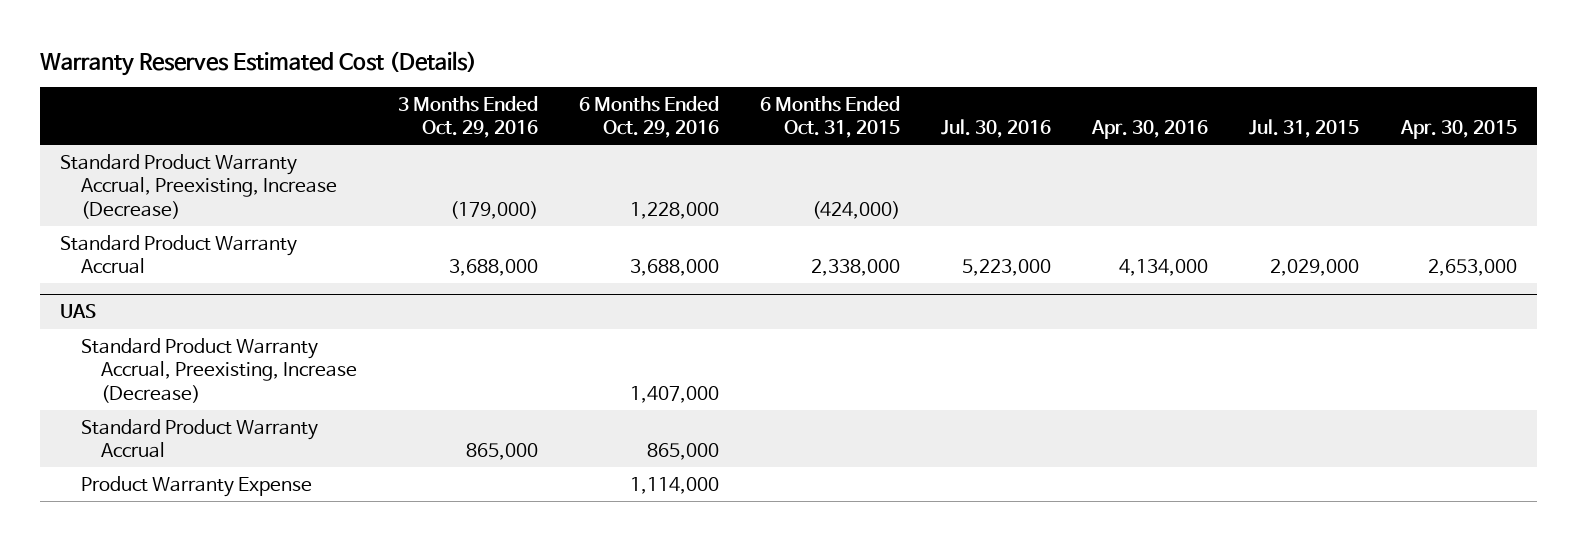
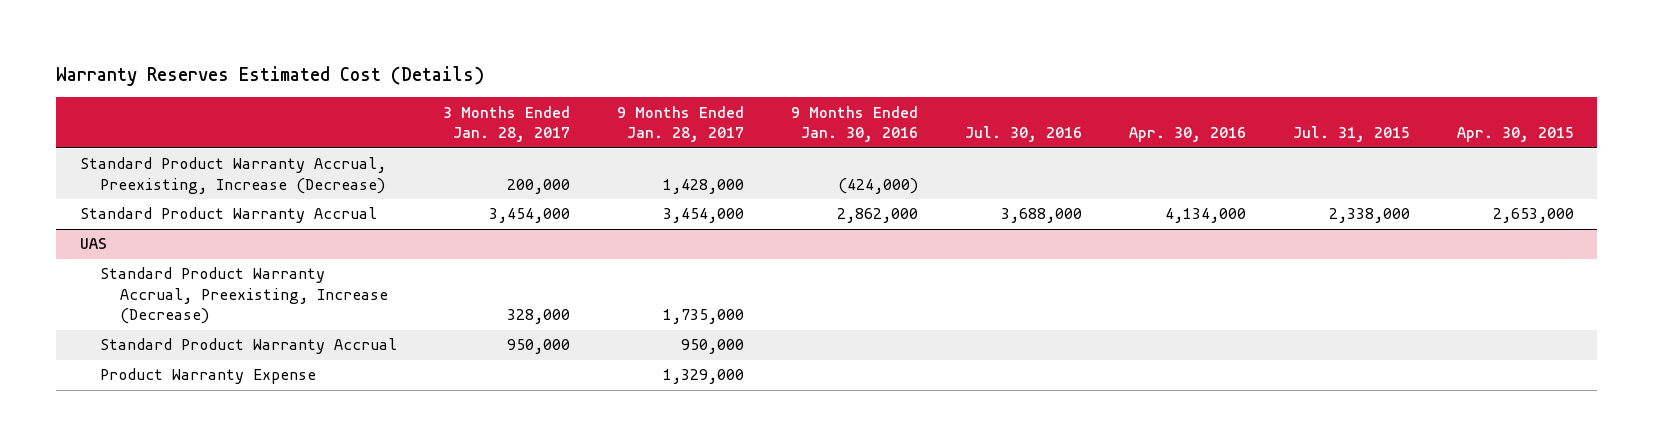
[397,95,538,139] 3 Months Ended Oct. 29, 2016 -> none
[578,95,719,139] 6 Months Ended Oct. 29, 2016 -> none
[760,95,901,139] 6 Months Ended Oct. 31, 2015 -> none
none -> [443,105,571,143] 3 Months Ended Jan. 28, 2017
none -> [617,105,745,143] 9 Months Ended Jan. 28, 2017
none -> [791,105,919,143] 9 Months Ended Jan. 30, 2016
[962,259,1052,277] 5,223,000 -> [1001,208,1083,224] 3,688,000
[1270,259,1360,277] 2,029,000 -> [1328,208,1410,224] 2,338,000

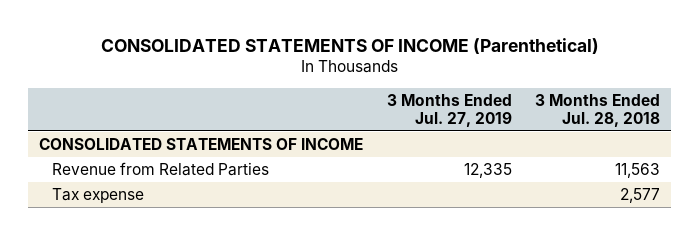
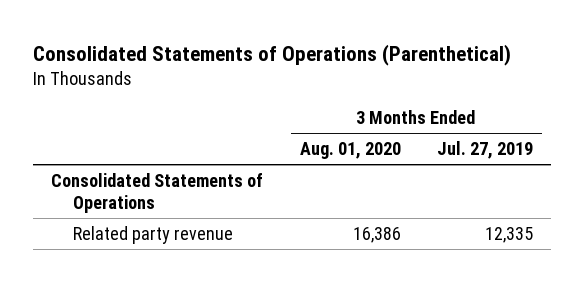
[100,37,599,54] CONSOLIDATED STATEMENTS OF INCOME (Parenthetical) -> [33,43,512,66] Consolidated Statements of Operations (Parenthetical)
[534,93,660,127] 3 Months Ended Jul. 28, 2018 -> none
none -> [299,141,401,159] Aug. 01, 2020
[51,187,144,203] Tax expense -> none
[39,137,364,150] CONSOLIDATED STATEMENTS OF INCOME -> [51,172,264,213] Consolidated Statements of Operations
[51,161,269,176] Revenue from Related Parties -> [72,225,233,244] Related party revenue

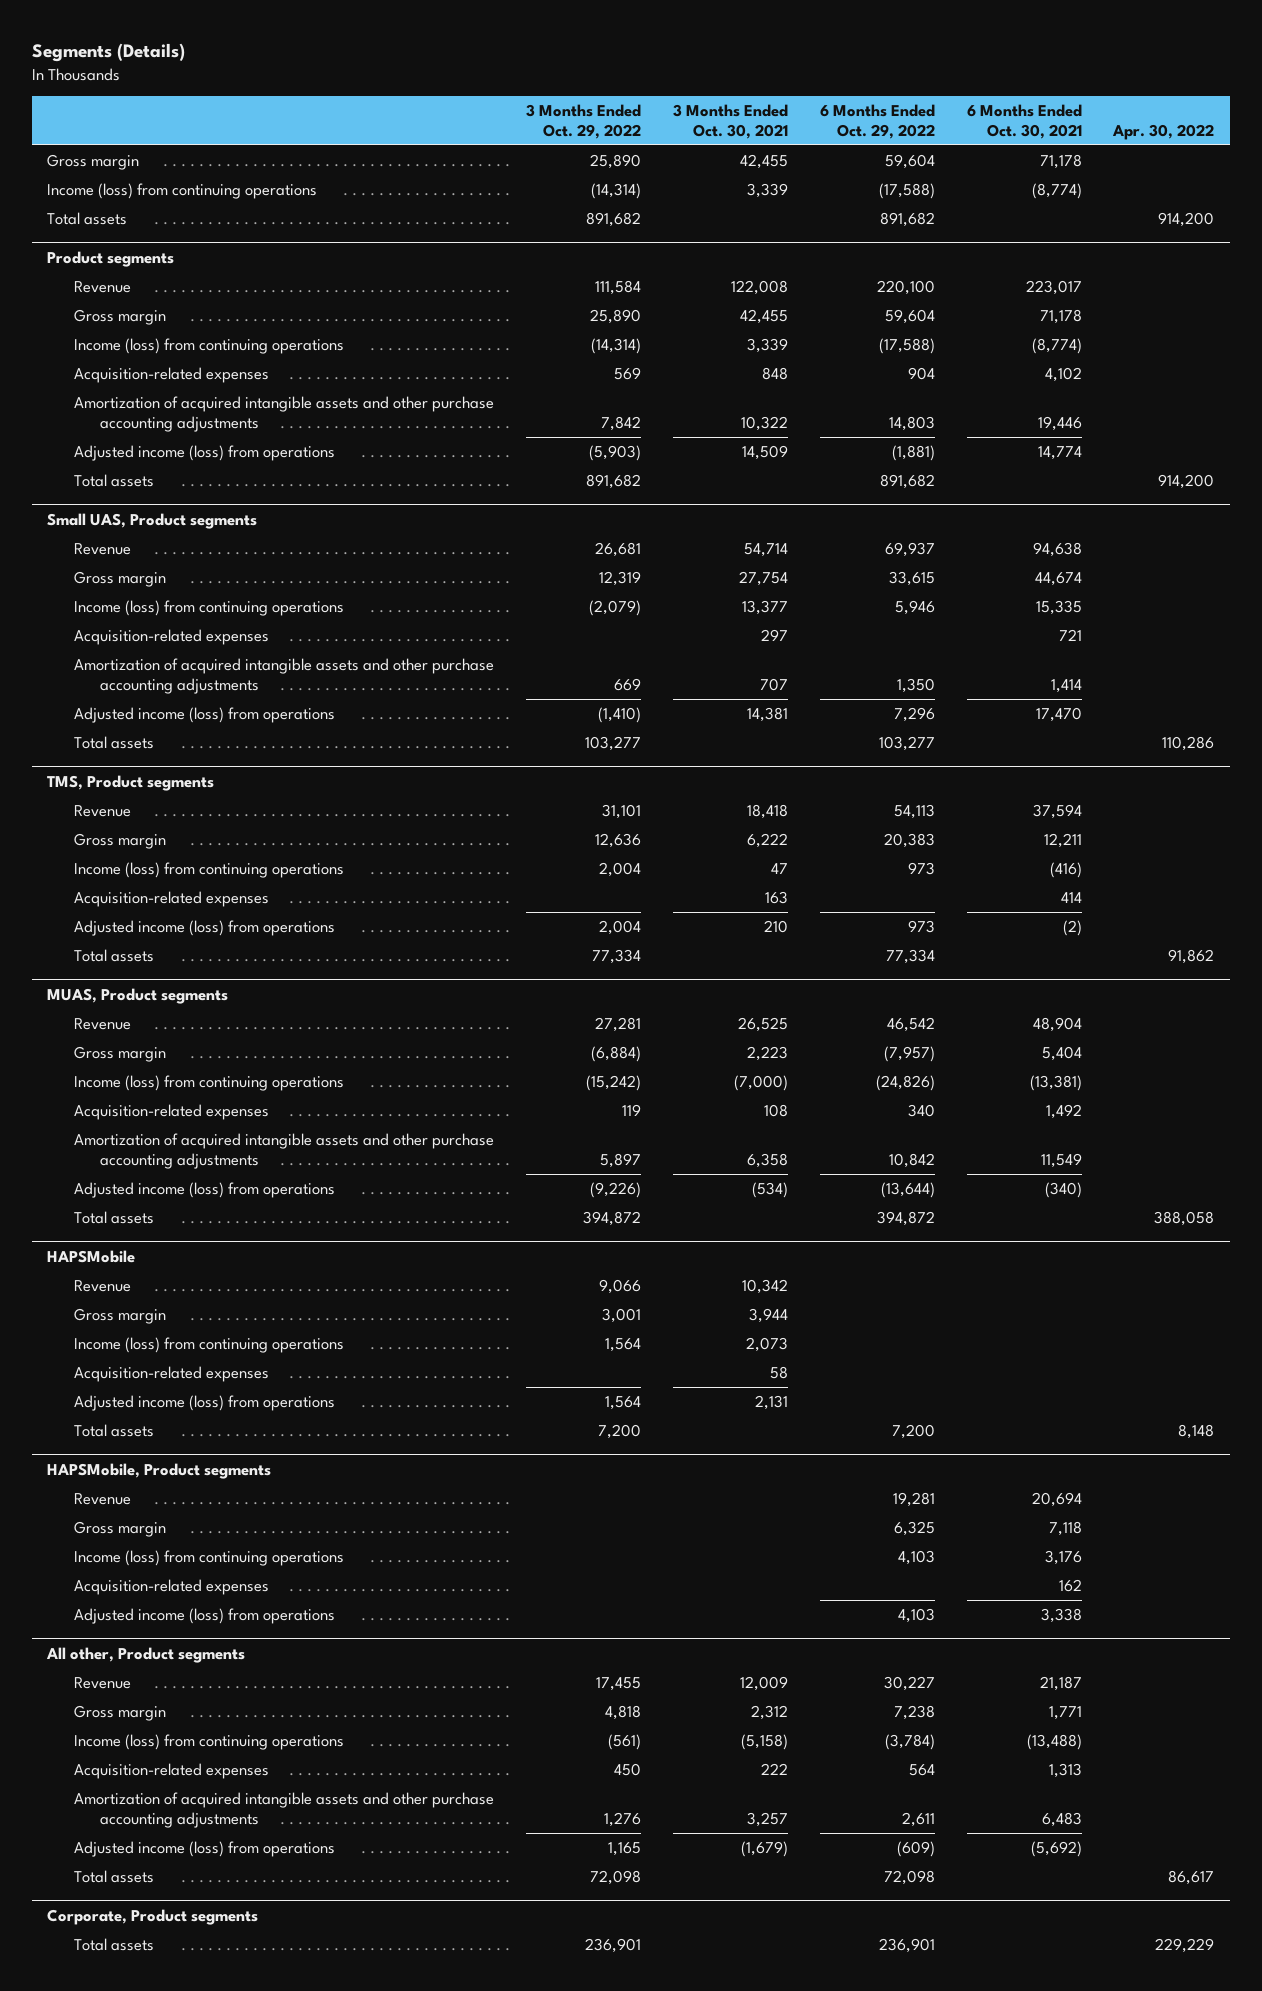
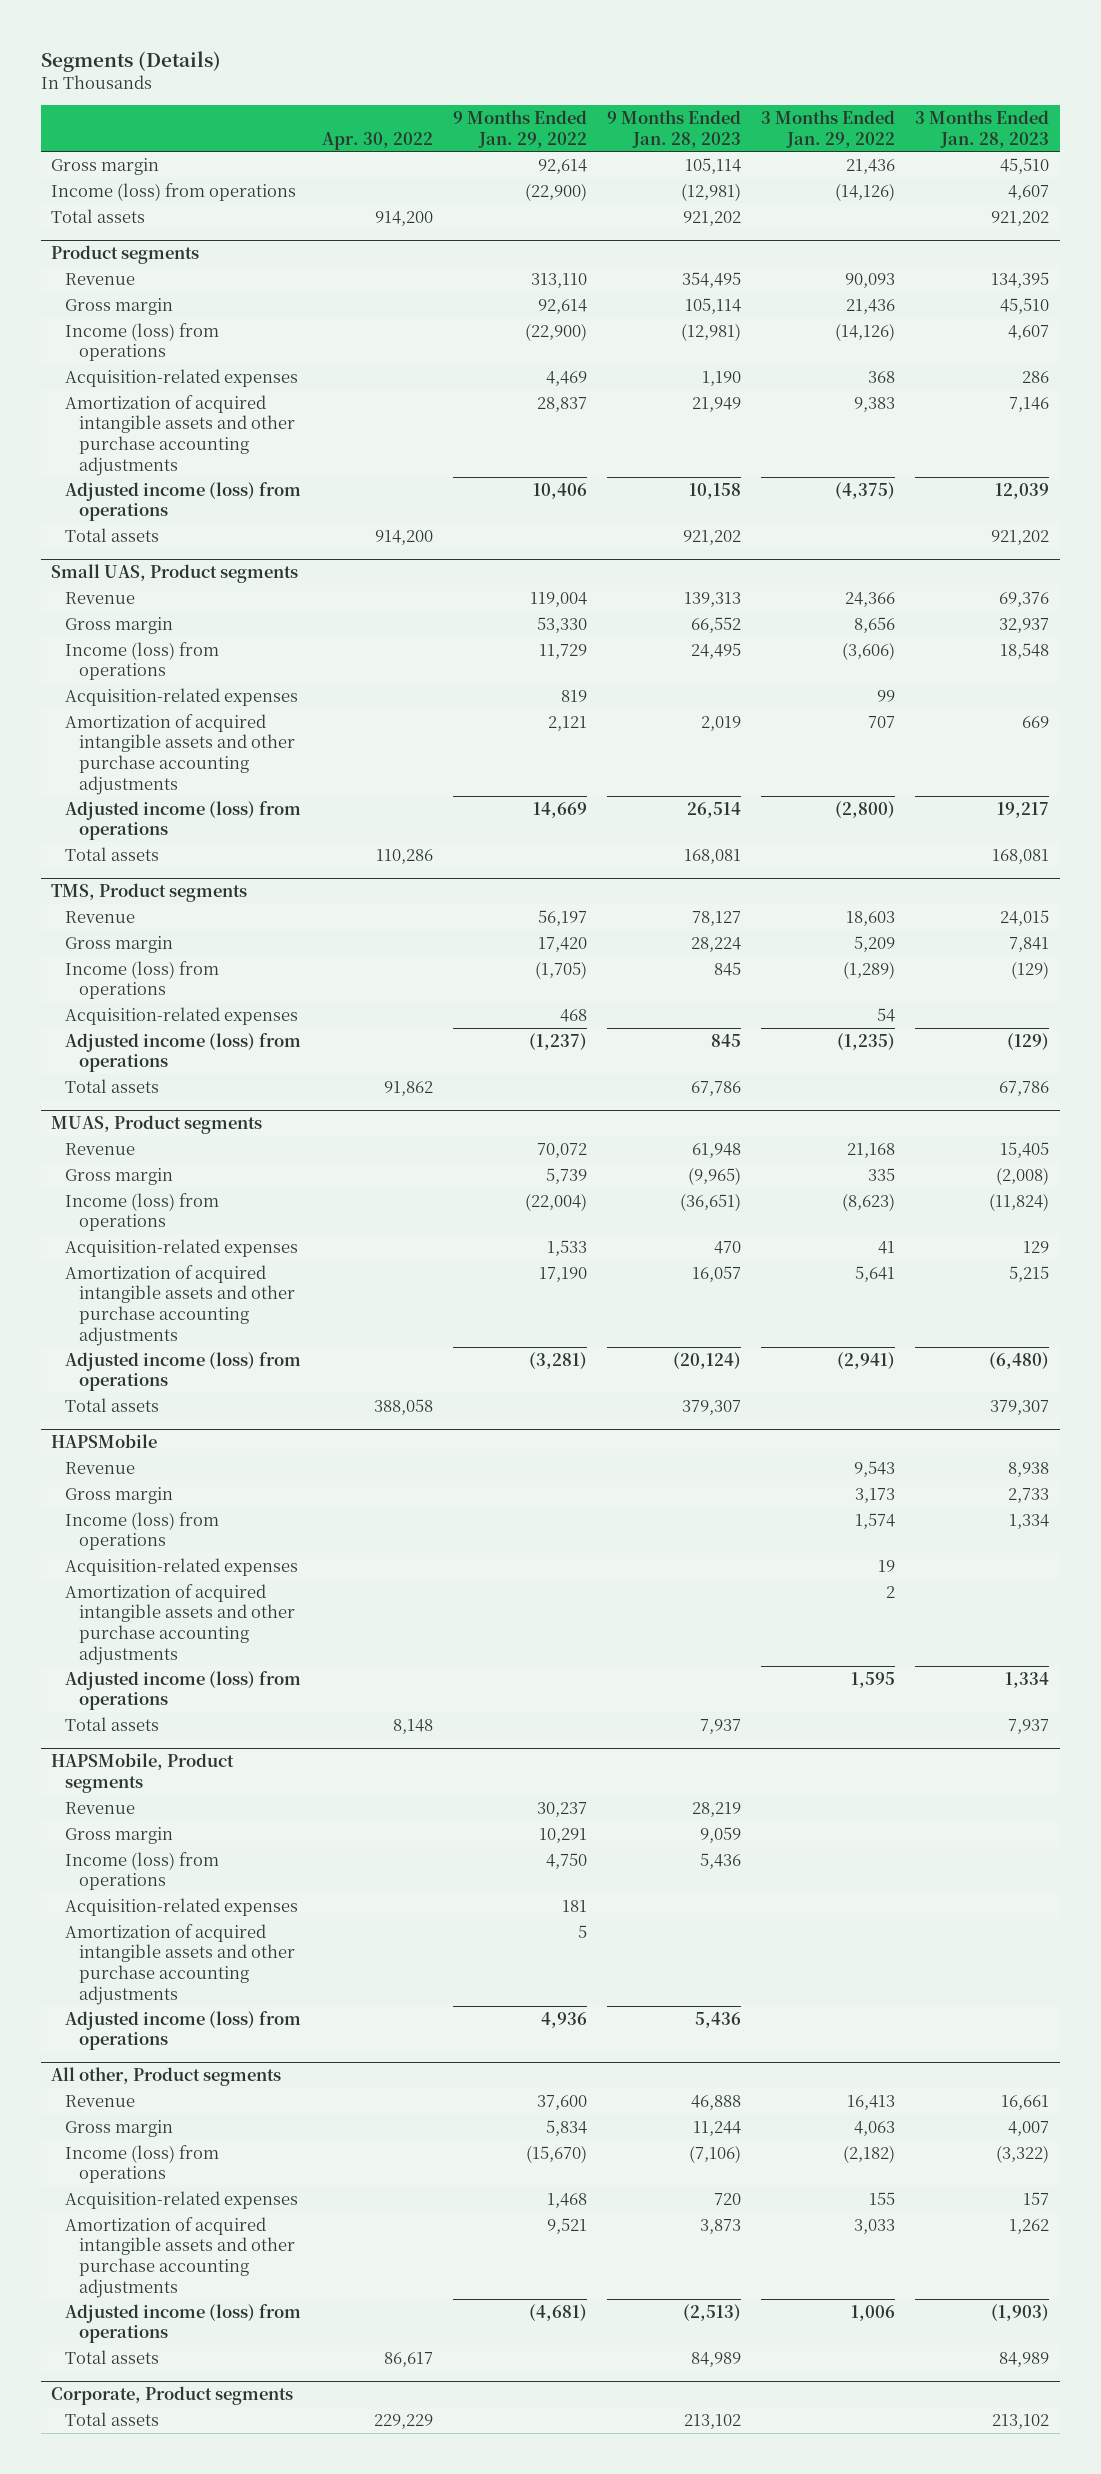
[525,104,641,139] 3 Months Ended Oct. 29, 2022 -> none
[672,104,788,139] 3 Months Ended Oct. 30, 2021 -> none
[819,104,935,139] 6 Months Ended Oct. 29, 2022 -> none
[966,104,1082,139] 6 Months Ended Oct. 30, 2021 -> none
none -> [452,109,587,148] 9 Months Ended Jan. 29, 2022
none -> [607,109,742,148] 9 Months Ended Jan. 28, 2023
none -> [761,109,896,148] 3 Months Ended Jan. 29, 2022
none -> [915,109,1050,148] 3 Months Ended Jan. 28, 2023
[47,183,318,200] Income (loss) from continuing operations -> [51,182,297,201] Income (loss) from operations
[73,338,344,355] Income (loss) from continuing operations -> [65,322,220,362] Income (loss) from operations
[73,600,344,617] Income (loss) from continuing operations -> [65,641,220,681] Income (loss) from operations
[73,862,344,879] Income (loss) from continuing operations -> [65,960,220,1000] Income (loss) from operations
[73,1075,344,1092] Income (loss) from continuing operations -> [65,1192,220,1232] Income (loss) from operations
[73,1337,344,1354] Income (loss) from continuing operations -> [65,1511,220,1551] Income (loss) from operations
none -> [65,1583,296,1665] Amortization of acquired intangible assets and other purchase accounting adjustments
[73,1550,344,1567] Income (loss) from continuing operations -> [65,1851,220,1891] Income (loss) from operations
none -> [65,1923,296,2005] Amortization of acquired intangible assets and other purchase accounting adjustments
[73,1734,344,1751] Income (loss) from continuing operations -> [65,2144,220,2184] Income (loss) from operations

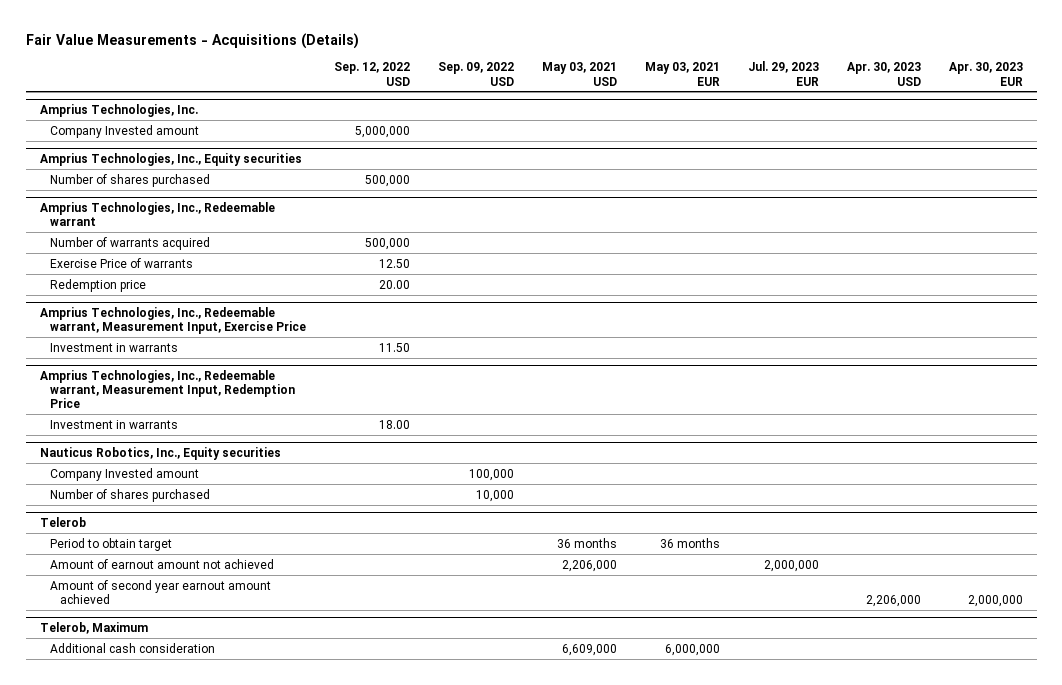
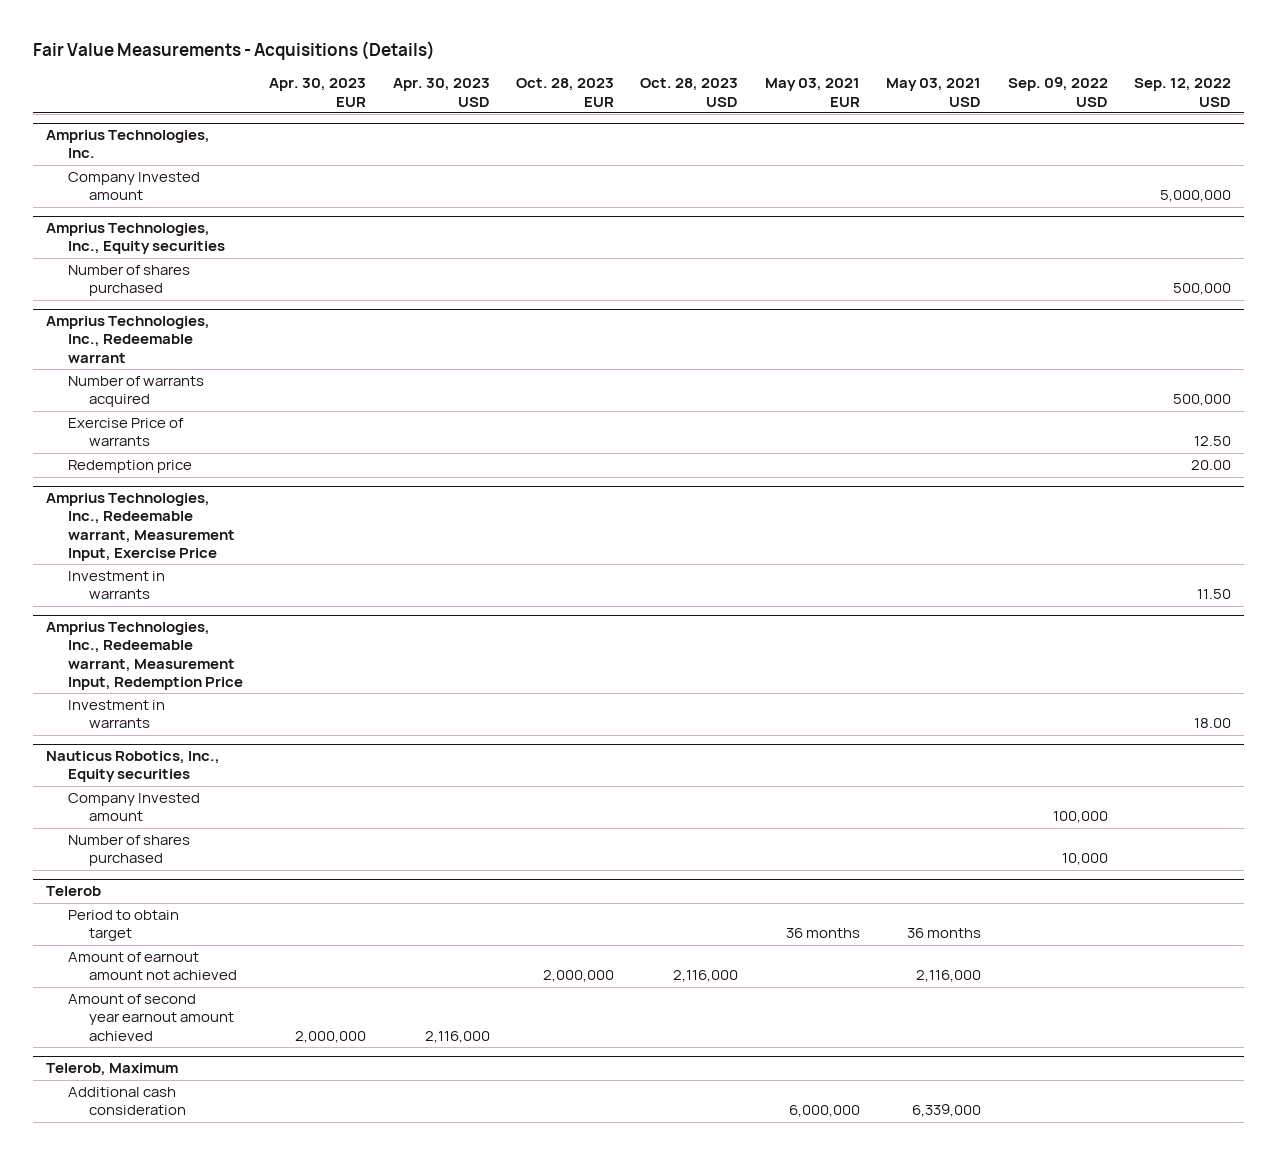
[747,61,819,86] Jul. 29, 2023 EUR -> none
none -> [515,78,614,107] Oct. 28, 2023 EUR
none -> [640,78,739,107] Oct. 28, 2023 USD
[561,559,617,572] 2,206,000 -> [916,970,982,983] 2,116,000
[865,594,921,607] 2,206,000 -> [424,1030,490,1043] 2,116,000
[561,643,617,656] 6,609,000 -> [912,1104,982,1118] 6,339,000

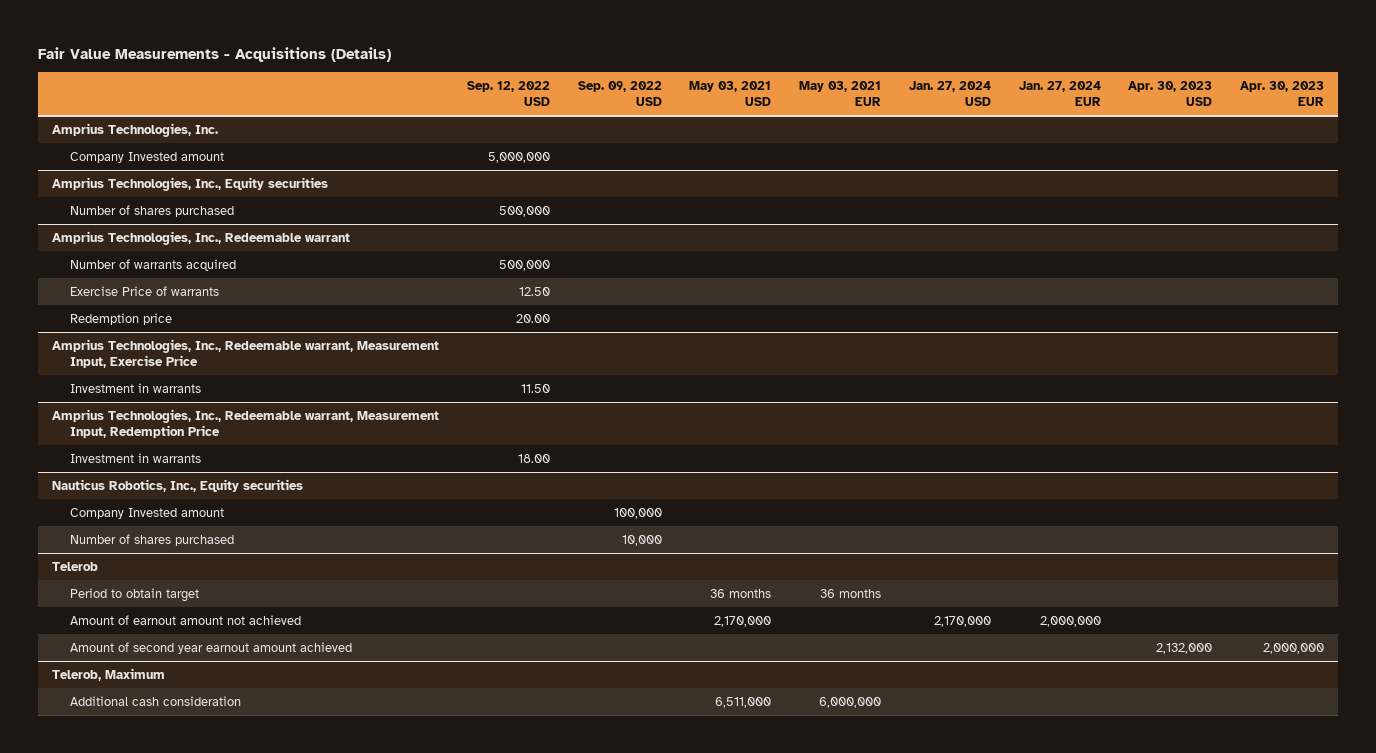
[515,78,614,107] Oct. 28, 2023 EUR -> none
[640,78,739,107] Oct. 28, 2023 USD -> none
none -> [908,80,991,107] Jan. 27, 2024 USD
none -> [1018,80,1101,107] Jan. 27, 2024 EUR
[916,970,982,983] 2,116,000 -> [714,615,772,627] 2,170,000
[424,1030,490,1043] 2,116,000 -> [1156,642,1213,654] 2,132,000
[912,1104,982,1118] 6,339,000 -> [715,696,772,708] 6,511,000

